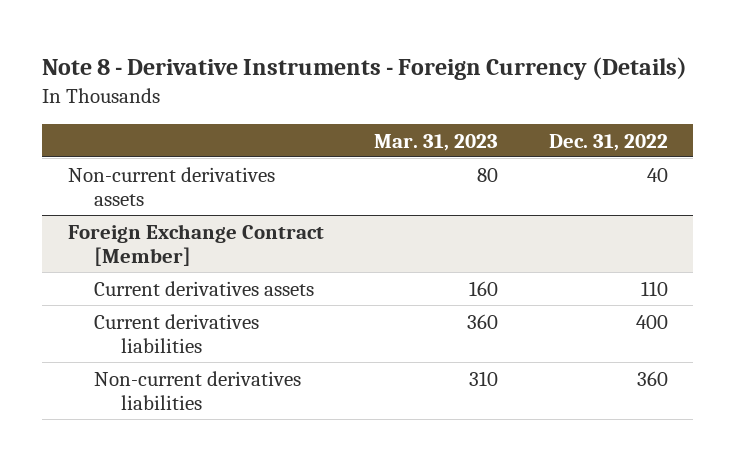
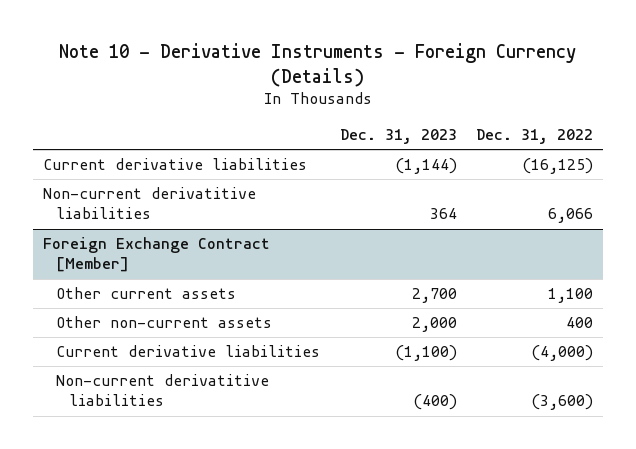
[42,56,688,80] Note 8 - Derivative Instruments - Foreign Currency (Details) -> [59,43,577,87] Note 10 - Derivative Instruments - Foreign Currency (Details)
[374,133,499,151] Mar. 31, 2023 -> none
none -> [339,129,457,145] Dec. 31, 2023
[67,166,275,206] Non-current derivatives assets -> none
none -> [43,158,308,171] Current derivative liabilities
none -> [43,187,257,220] Non-current derivatitive liabilities
[94,280,315,296] Current derivatives assets -> [56,287,237,300] Other current assets
[640,280,668,296] 110 -> [548,288,594,304] 1,100
none -> [56,316,273,329] Other non-current assets
[94,313,260,353] Current derivatives liabilities -> [56,345,321,358] Current derivative liabilities
[635,314,668,329] 400 -> [531,345,594,362] (4,000)
[94,370,302,410] Non-current derivatives liabilities -> [56,374,270,407] Non-current derivatitive liabilities
[636,370,668,386] 360 -> [531,394,594,411] (3,600)

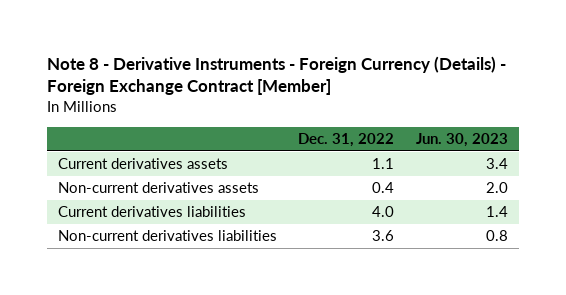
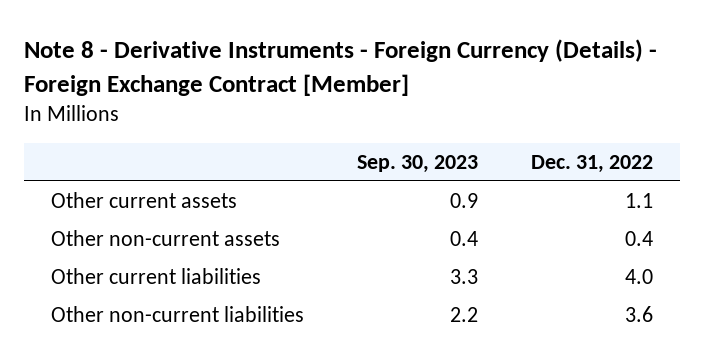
[415,133,508,148] Jun. 30, 2023 -> none
none -> [356,154,478,173] Sep. 30, 2023
[57,158,228,170] Current derivatives assets -> [50,191,237,208] Other current assets
[57,182,259,194] Non-current derivatives assets -> [50,229,280,246] Other non-current assets
[57,206,246,218] Current derivatives liabilities -> [50,267,261,284] Other current liabilities
[57,230,277,242] Non-current derivatives liabilities -> [50,305,304,322] Other non-current liabilities

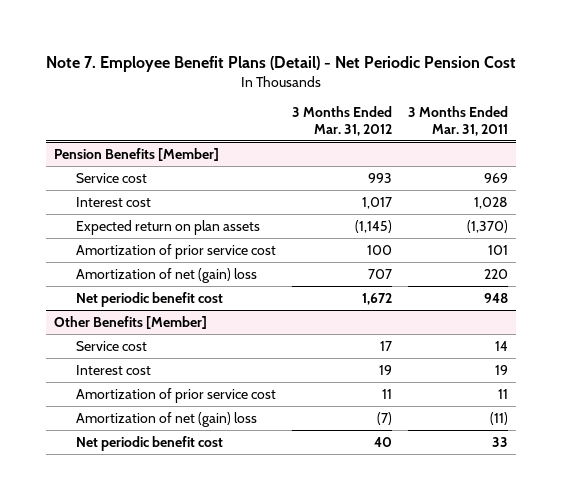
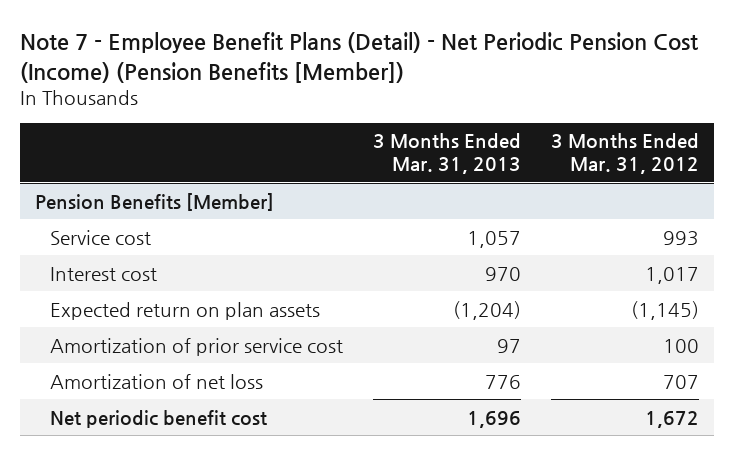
[45,55,516,72] Note 7. Employee Benefit Plans (Detail) - Net Periodic Pension Cost -> [20,32,699,83] Note 7 - Employee Benefit Plans (Detail) - Net Periodic Pension Cost (Income) (Pension Benefits [Member])
[407,106,508,136] 3 Months Ended Mar. 31, 2011 -> none
none -> [373,133,522,175] 3 Months Ended Mar. 31, 2013
[75,267,257,283] Amortization of net (gain) loss -> [50,373,264,389] Amortization of net loss
[53,315,207,329] Other Benefits [Member] -> none
[75,340,147,351] Service cost -> none
[75,364,151,375] Interest cost -> none
[75,387,276,403] Amortization of prior service cost -> none
[75,411,257,427] Amortization of net (gain) loss -> none
[75,435,223,451] Net periodic benefit cost -> none

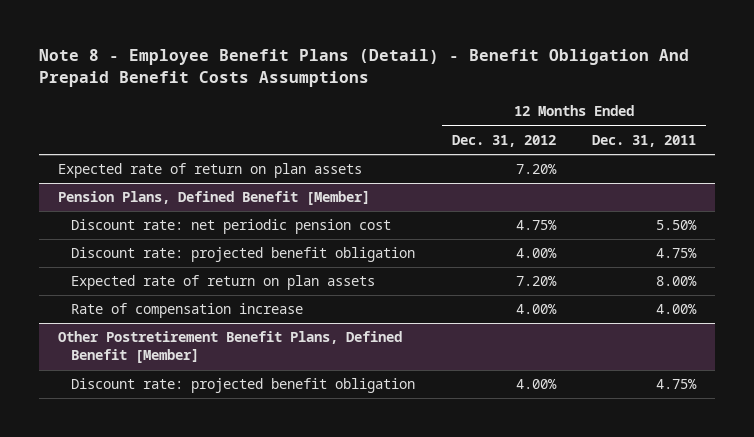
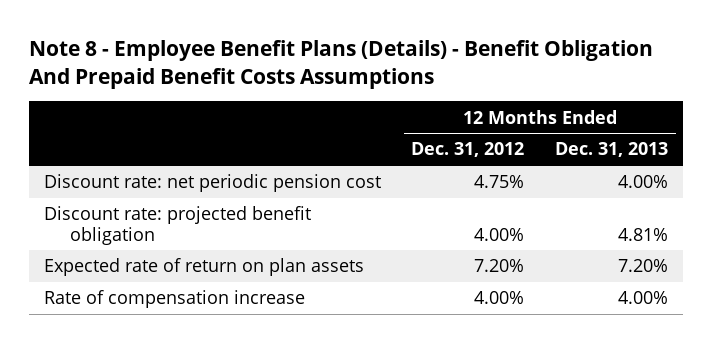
[39,49,690,88] Note 8 - Employee Benefit Plans (Detail) - Benefit Obligation And Prepaid Benefit Costs Assumptions -> [28,40,653,89] Note 8 - Employee Benefit Plans (Details) - Benefit Obligation And Prepaid Benefit Costs Assumptions
[592,134,697,147] Dec. 31, 2011 -> none
none -> [554,142,668,158] Dec. 31, 2013
[57,163,362,179] Expected rate of return on plan assets -> none
[57,191,370,206] Pension Plans, Defined Benefit [Member] -> none
[57,331,402,364] Other Postretirement Benefit Plans, Defined Benefit [Member] -> none
[70,378,415,394] Discount rate: projected benefit obligation -> none

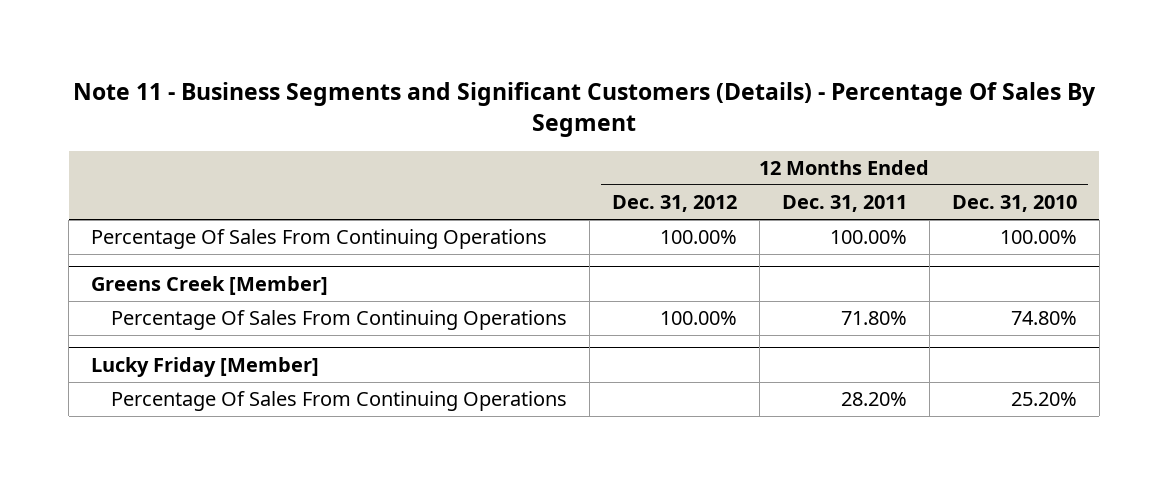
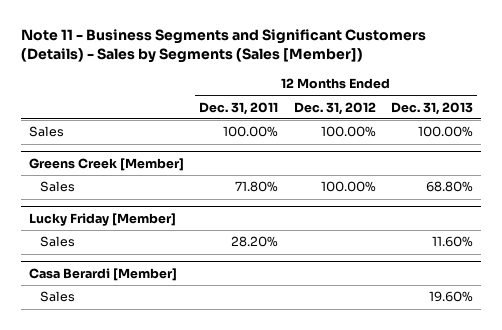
[73,81,1097,137] Note 11 - Business Segments and Significant Customers (Details) - Percentage Of Sales By Segment -> [21,29,427,64] Note 11 - Business Segments and Significant Customers (Details) - Sales by Segments (Sales [Member])
[951,195,1077,213] Dec. 31, 2010 -> none
none -> [391,101,474,115] Dec. 31, 2013
[91,229,548,250] Percentage Of Sales From Continuing Operations -> [28,126,64,138] Sales
[111,310,568,331] Percentage Of Sales From Continuing Operations -> [39,181,75,193] Sales
[111,391,568,412] Percentage Of Sales From Continuing Operations -> [39,236,75,248] Sales
none -> [28,268,177,282] Casa Berardi [Member]
none -> [39,291,75,303] Sales

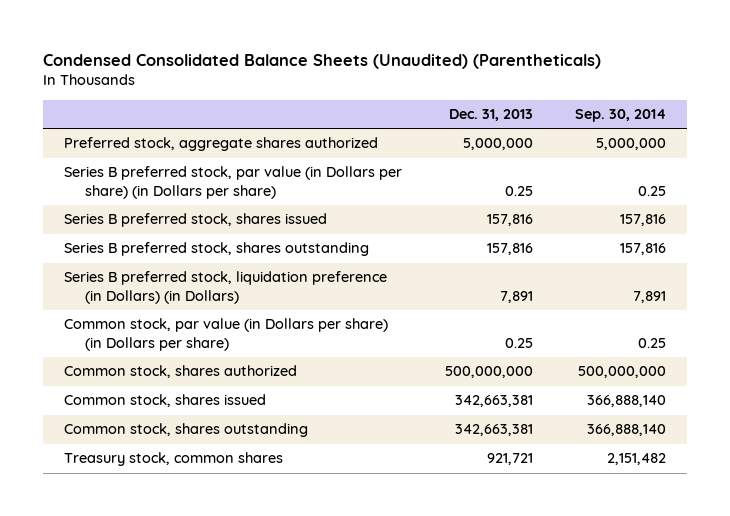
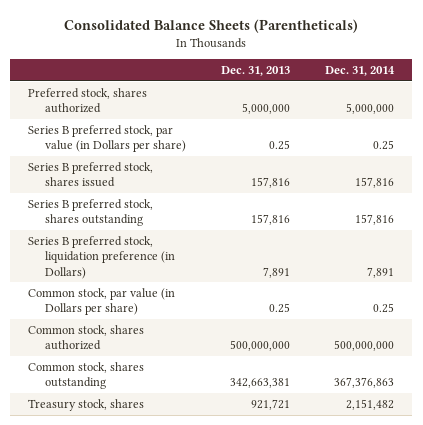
[43,53,602,69] Condensed Consolidated Balance Sheets (Unaudited) (Parentheticals) -> [64,18,359,33] Consolidated Balance Sheets (Parentheticals)
[574,109,666,123] Sep. 30, 2014 -> none
none -> [325,66,396,77] Dec. 31, 2014
[64,137,379,152] Preferred stock, aggregate shares authorized -> [28,87,148,114] Preferred stock, shares authorized
[64,166,403,200] Series B preferred stock, par value (in Dollars per share) (in Dollars per share) -> [28,124,186,153] Series B preferred stock, par value (in Dollars per share)
[64,271,388,305] Series B preferred stock, liquidation preference (in Dollars) (in Dollars) -> [28,235,175,279] Series B preferred stock, liquidation preference (in Dollars)
[64,318,389,352] Common stock, par value (in Dollars per share) (in Dollars per share) -> [28,287,176,316] Common stock, par value (in Dollars per share)
[64,394,267,408] Common stock, shares issued -> none
[64,452,284,467] Treasury stock, common shares -> [28,398,145,411] Treasury stock, shares

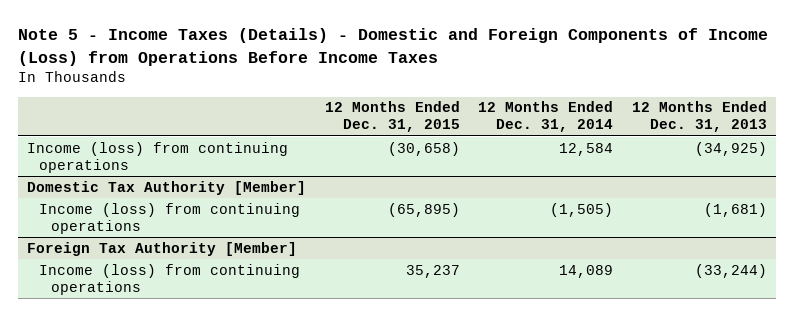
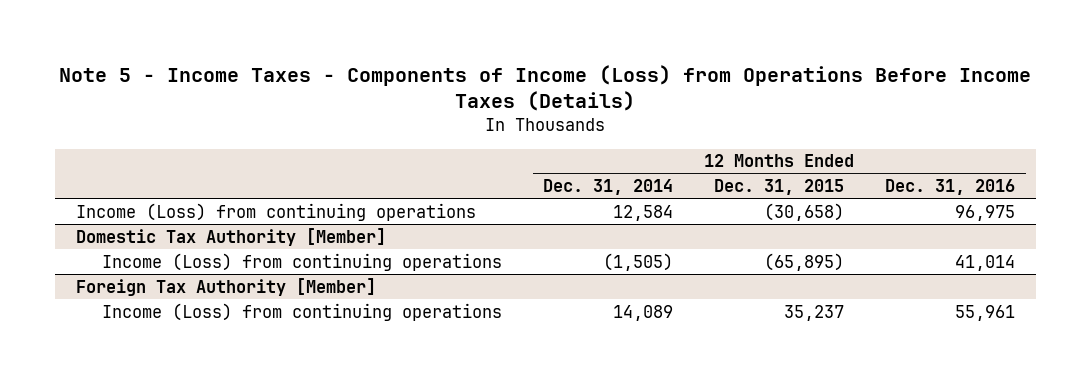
[17,28,768,66] Note 5 - Income Taxes (Details) - Domestic and Foreign Components of Income (Loss) from Operations Before Income Taxes -> [59,64,1032,112] Note 5 - Income Taxes - Components of Income (Loss) from Operations Before Income Taxes (Details)
[631,101,767,133] 12 Months Ended Dec. 31, 2013 -> none
none -> [885,179,1016,196] Dec. 31, 2016
[26,141,288,173] Income (loss) from continuing operations -> [75,202,476,221] Income (Loss) from continuing operations
[39,202,301,234] Income (loss) from continuing operations -> [101,252,502,271] Income (Loss) from continuing operations
[39,263,301,295] Income (loss) from continuing operations -> [101,302,502,321] Income (Loss) from continuing operations

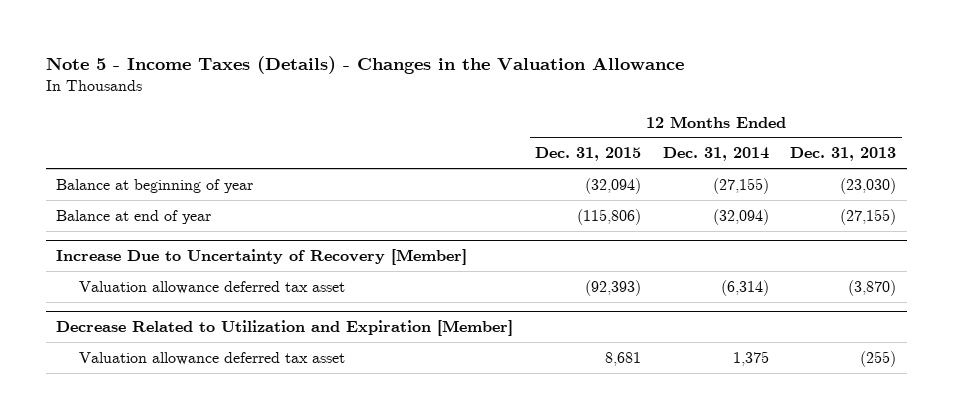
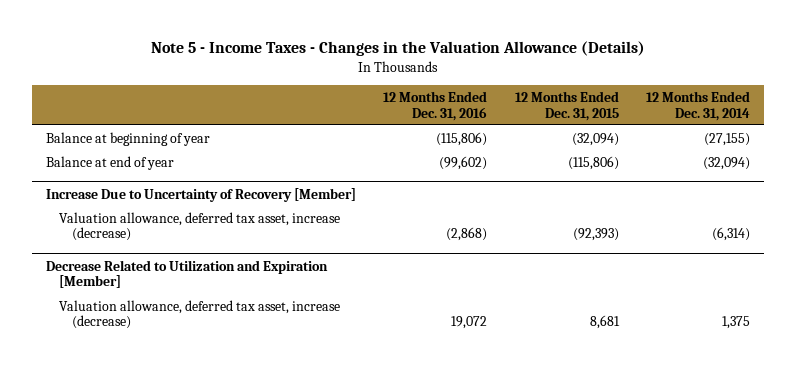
[45,55,684,74] Note 5 - Income Taxes (Details) - Changes in the Valuation Allowance -> [151,41,646,57] Note 5 - Income Taxes - Changes in the Valuation Allowance (Details)
[790,147,897,162] Dec. 31, 2013 -> none
none -> [383,90,488,121] 12 Months Ended Dec. 31, 2016
[79,280,346,294] Valuation allowance deferred tax asset -> [58,211,340,242] Valuation allowance, deferred tax asset, increase (decrease)
[79,351,346,365] Valuation allowance deferred tax asset -> [58,299,340,330] Valuation allowance, deferred tax asset, increase (decrease)

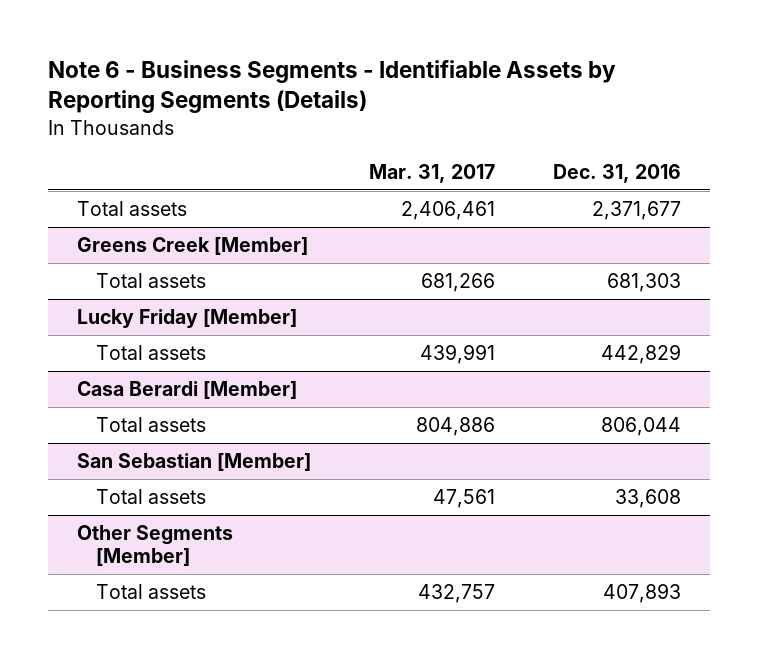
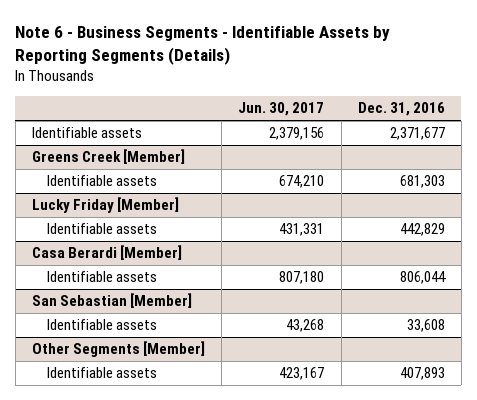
[369,164,496,184] Mar. 31, 2017 -> none
none -> [238,102,325,117] Jun. 30, 2017
[77,201,188,217] Total assets -> [31,127,142,139] Identifiable assets
[95,273,206,289] Total assets -> [47,175,158,187] Identifiable assets
[95,345,206,361] Total assets -> [47,223,158,235] Identifiable assets
[95,417,206,433] Total assets -> [47,271,158,283] Identifiable assets
[95,489,206,505] Total assets -> [47,319,158,331] Identifiable assets
[95,584,206,600] Total assets -> [47,367,158,379] Identifiable assets

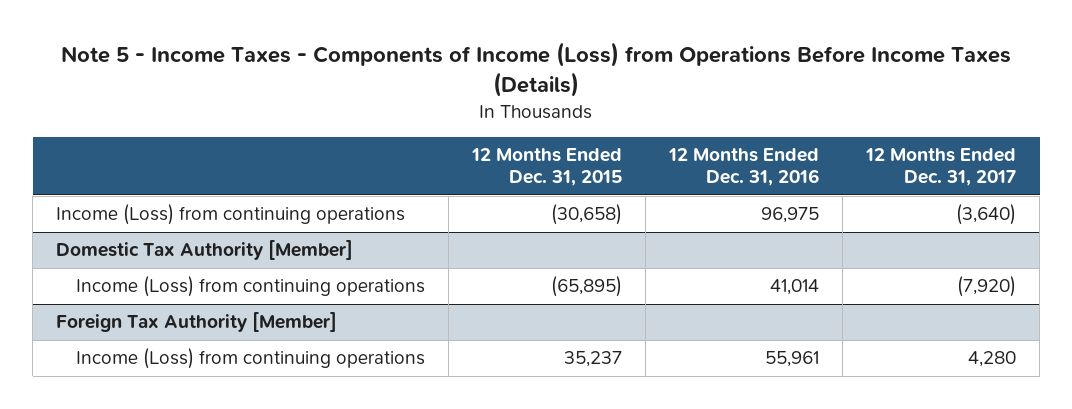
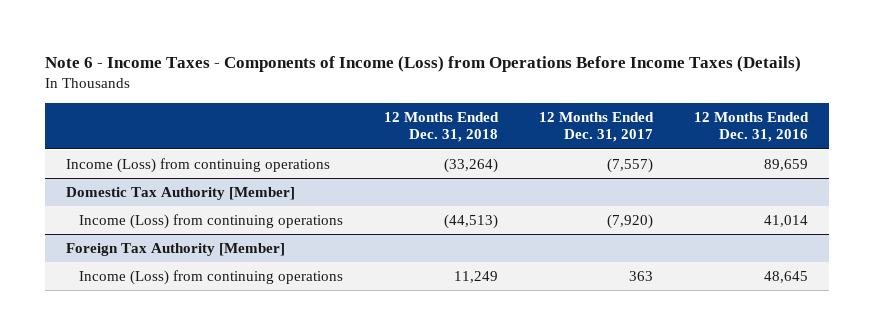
[61,42,1012,97] Note 5 - Income Taxes - Components of Income (Loss) from Operations Before Income Taxes (Details) -> [45,56,802,73] Note 6 - Income Taxes - Components of Income (Loss) from Operations Before Income Taxes (Details)
[470,147,622,187] 12 Months Ended Dec. 31, 2015 -> none
none -> [383,111,499,143] 12 Months Ended Dec. 31, 2018
[760,207,819,224] 96,975 -> [764,158,809,171] 89,659
[956,204,1017,226] (3,640) -> [606,157,653,173] (7,557)
[764,351,819,368] 55,961 -> [764,270,809,283] 48,645
[968,351,1017,368] 4,280 -> [628,270,653,281] 363

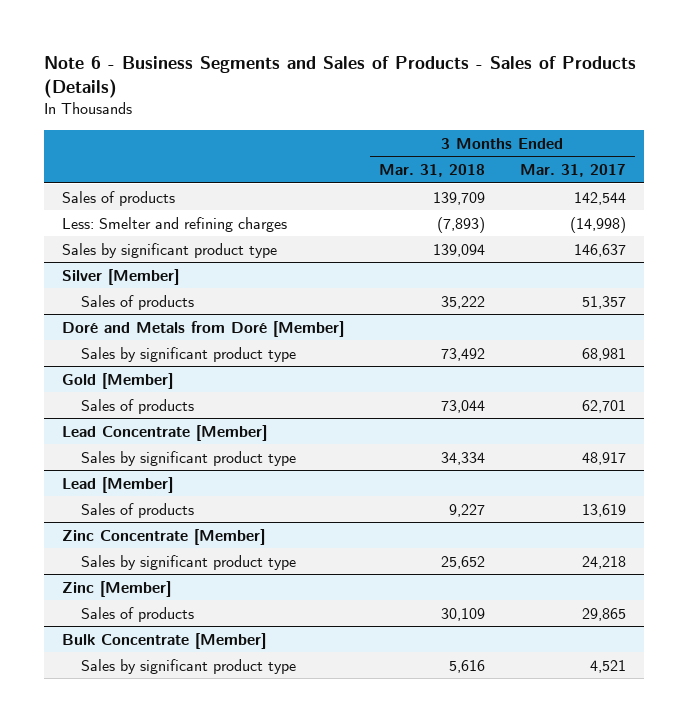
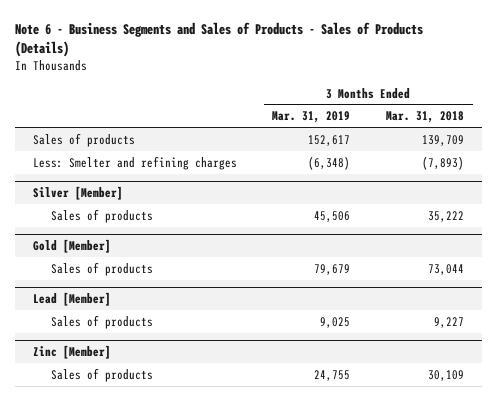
[520,163,627,177] Mar. 31, 2017 -> none
none -> [272,111,351,124] Mar. 31, 2019
[61,242,277,258] Sales by significant product type -> none
[61,320,344,337] Doré and Metals from Doré [Member] -> none
[80,346,296,362] Sales by significant product type -> none
[61,424,267,441] Lead Concentrate [Member] -> none
[80,450,296,466] Sales by significant product type -> none
[61,528,265,545] Zinc Concentrate [Member] -> none
[80,554,296,570] Sales by significant product type -> none
[61,632,266,649] Bulk Concentrate [Member] -> none
[80,658,296,674] Sales by significant product type -> none

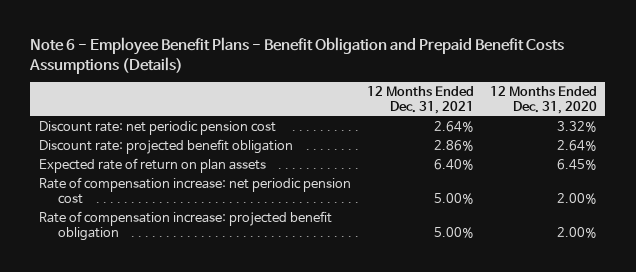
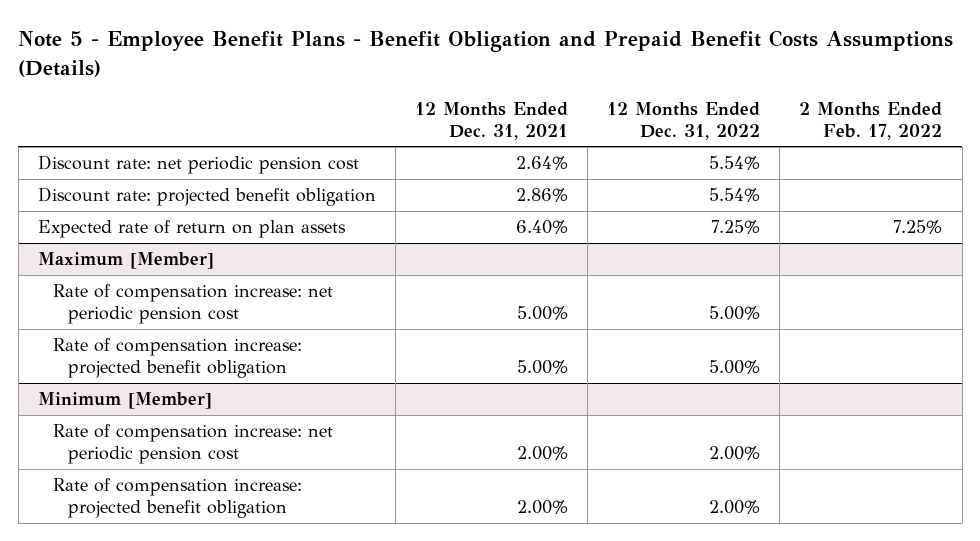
[29,37,565,74] Note 6 - Employee Benefit Plans - Benefit Obligation and Prepaid Benefit Costs Assumptions (Details) -> [18,30,954,77] Note 5 - Employee Benefit Plans - Benefit Obligation and Prepaid Benefit Costs Assumptions (Details)
[490,86,598,115] 12 Months Ended Dec. 31, 2020 -> none
none -> [607,101,761,140] 12 Months Ended Dec. 31, 2022
none -> [799,101,943,140] 2 Months Ended Feb. 17, 2022
none -> [37,252,214,270] Maximum [Member]
none -> [37,392,212,410] Minimum [Member]
none -> [52,424,333,465] Rate of compensation increase: net periodic pension cost
none -> [52,478,302,519] Rate of compensation increase: projected benefit obligation

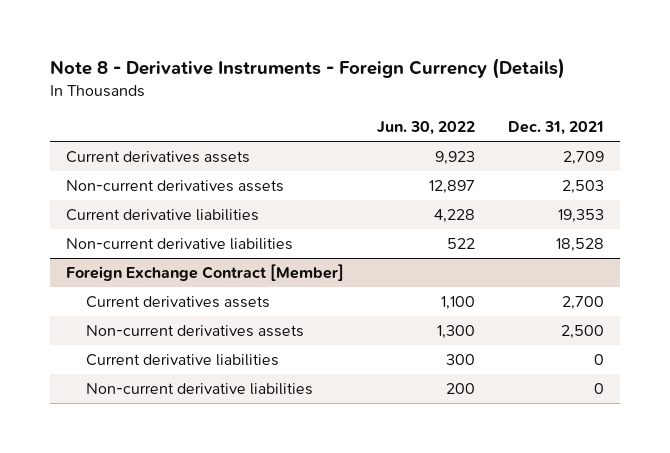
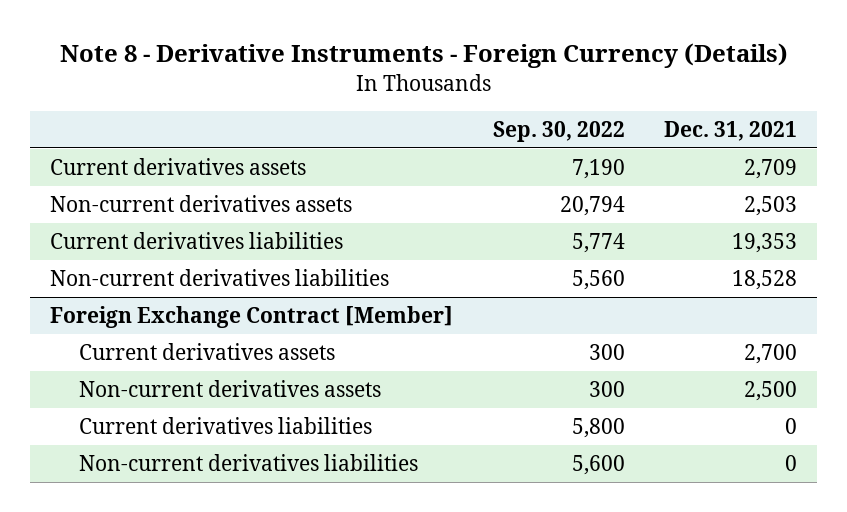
[376,120,475,135] Jun. 30, 2022 -> none
none -> [492,121,625,143] Sep. 30, 2022
[66,209,260,222] Current derivative liabilities -> [49,231,343,249] Current derivatives liabilities
[66,238,294,251] Non-current derivative liabilities -> [49,268,389,286] Non-current derivatives liabilities
[85,354,279,367] Current derivative liabilities -> [78,416,372,434] Current derivatives liabilities
[85,383,313,396] Non-current derivative liabilities -> [78,453,418,471] Non-current derivatives liabilities

